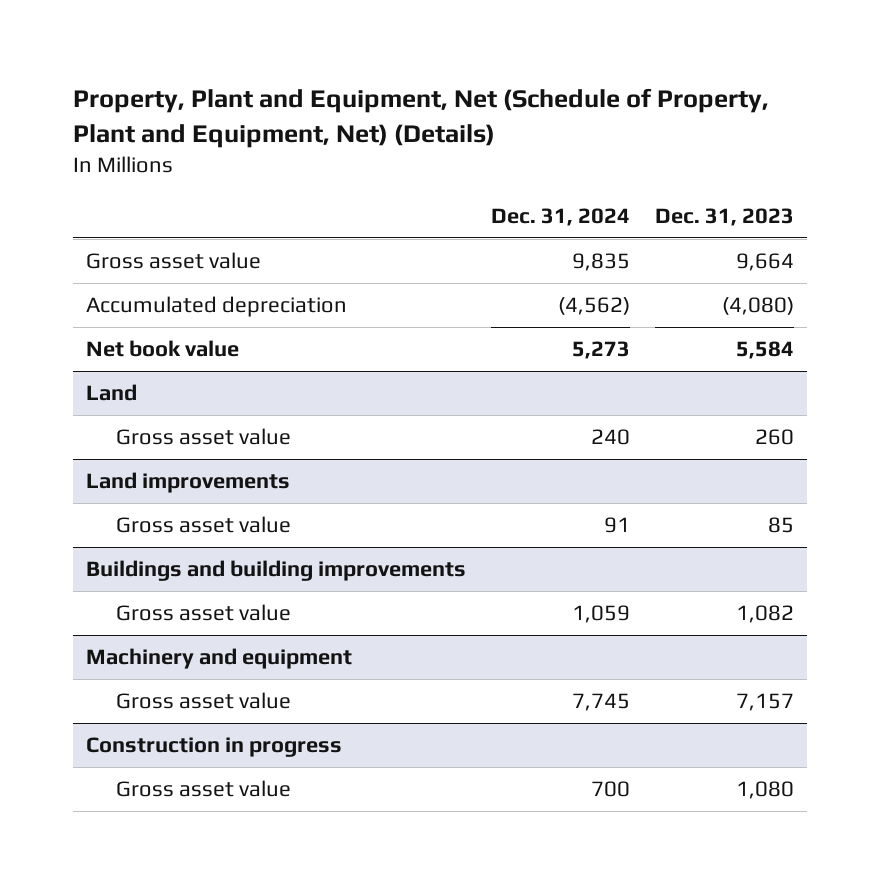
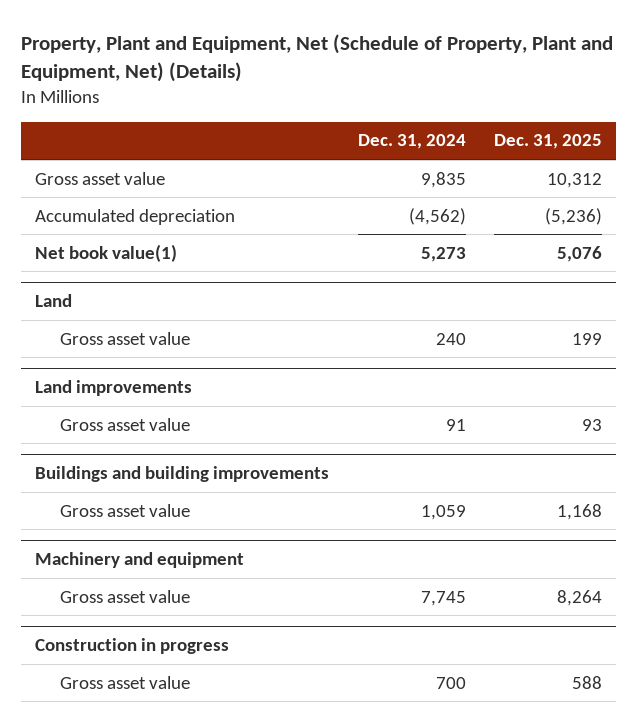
[655,207,795,226] Dec. 31, 2023 -> none
none -> [493,134,602,150] Dec. 31, 2025
[85,340,239,358] Net book value -> [35,243,178,262] Net book value(1)

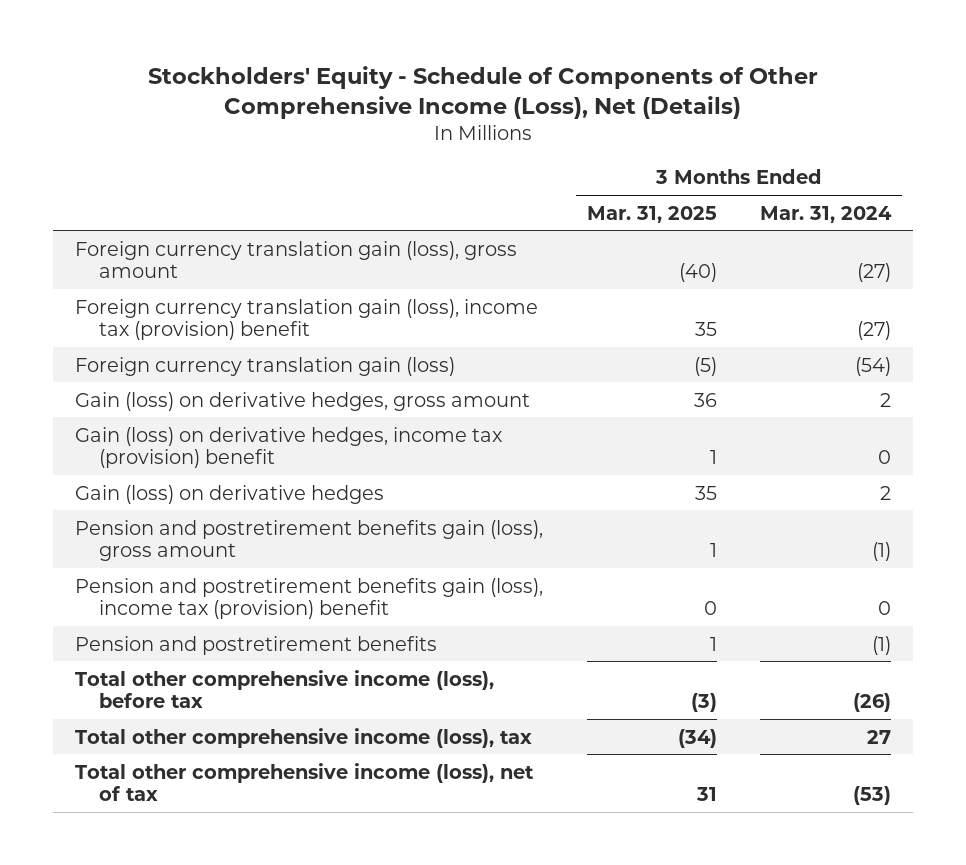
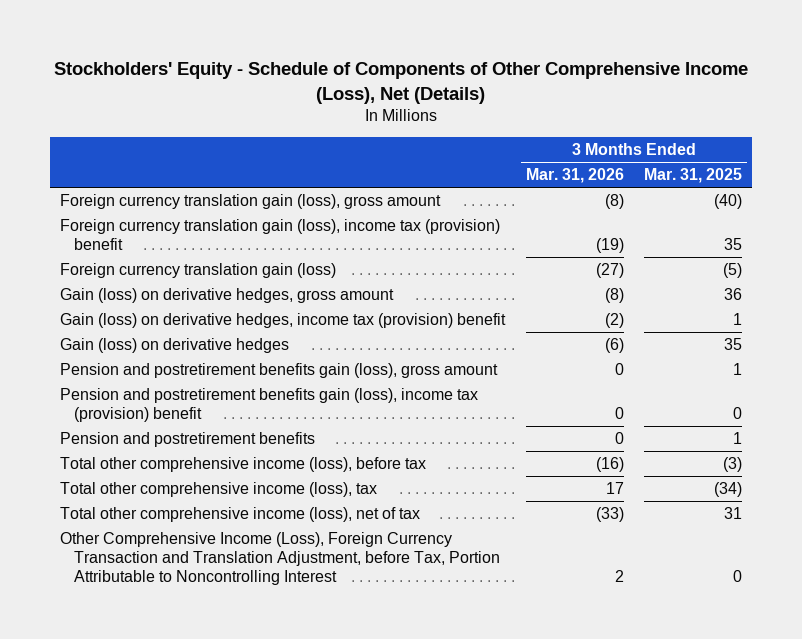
[760,205,893,223] Mar. 31, 2024 -> none
none -> [525,168,624,184] Mar. 31, 2026
none -> [60,531,500,585] Other Comprehensive Income (Loss), Foreign Currency Transaction and Translation Adjustment, before Tax, Portion Attributable to Noncontrolling Interest

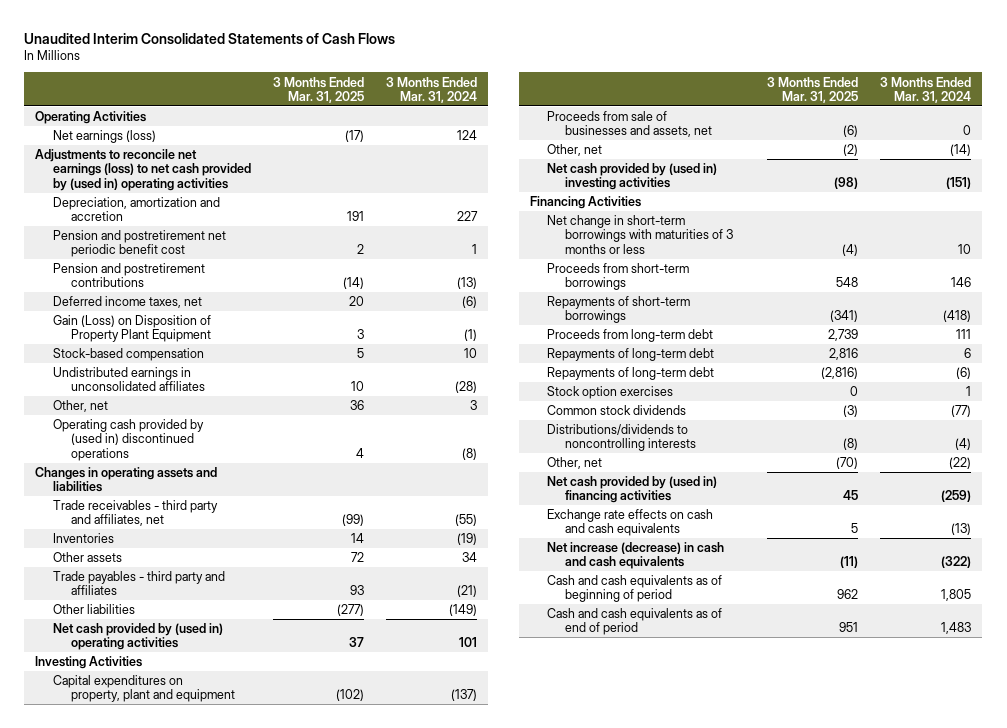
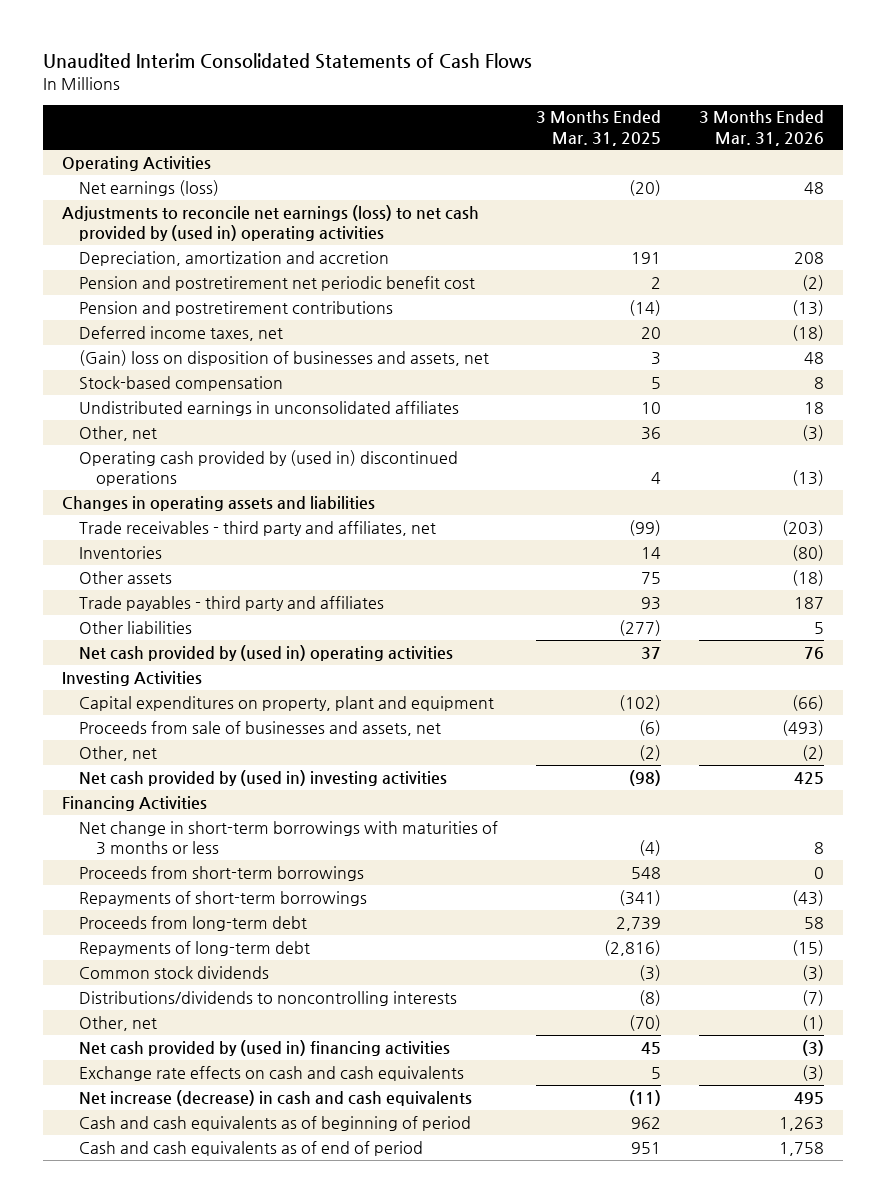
[385,76,477,103] 3 Months Ended Mar. 31, 2024 -> none
none -> [698,110,824,146] 3 Months Ended Mar. 31, 2026
[345,130,365,143] (17) -> [628,179,661,196] (20)
[53,315,212,343] Gain (Loss) on Disposition of Property Plant Equipment -> [78,349,489,366] (Gain) loss on disposition of businesses and assets, net
[351,552,365,563] 72 -> [640,571,661,584] 75
[547,348,715,362] Repayments of long-term debt -> none
[547,386,674,400] Stock option exercises -> none

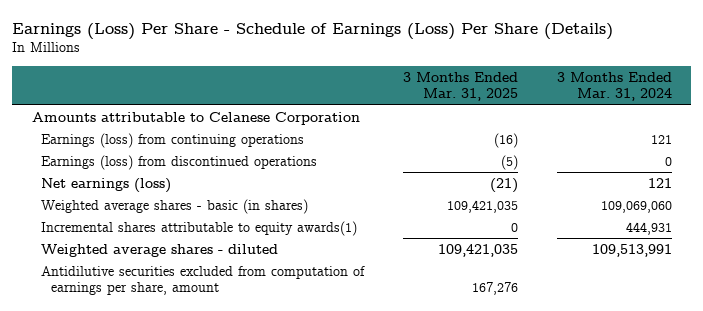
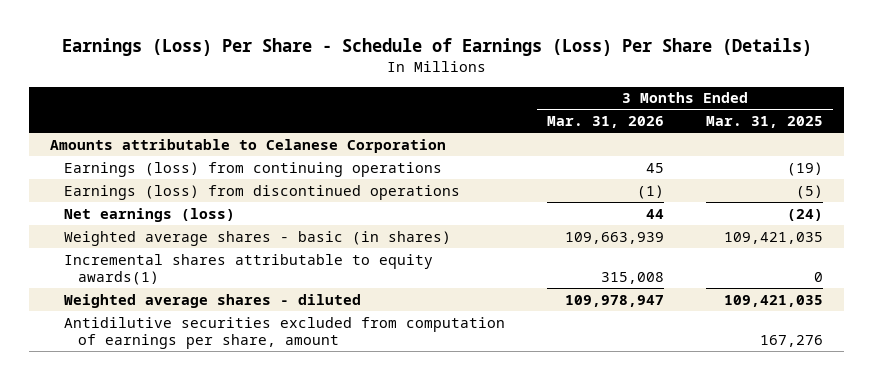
[556,71,672,102] 3 Months Ended Mar. 31, 2024 -> none
none -> [547,116,665,129] Mar. 31, 2026
[494,132,519,148] (16) -> [786,161,823,176] (19)
[490,177,519,193] (21) -> [786,208,823,221] (24)

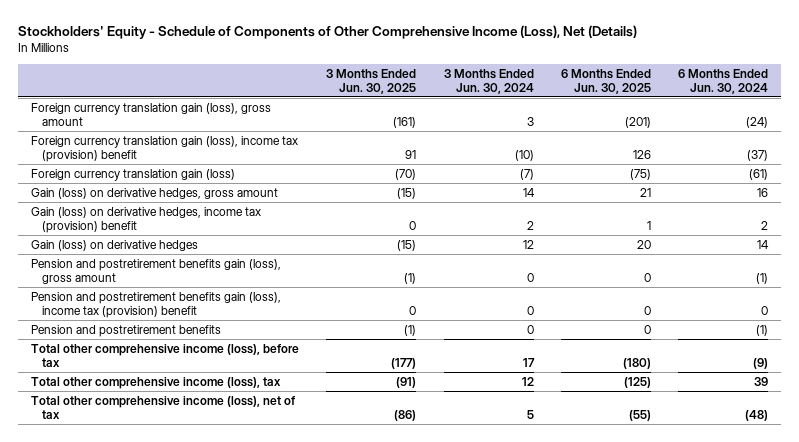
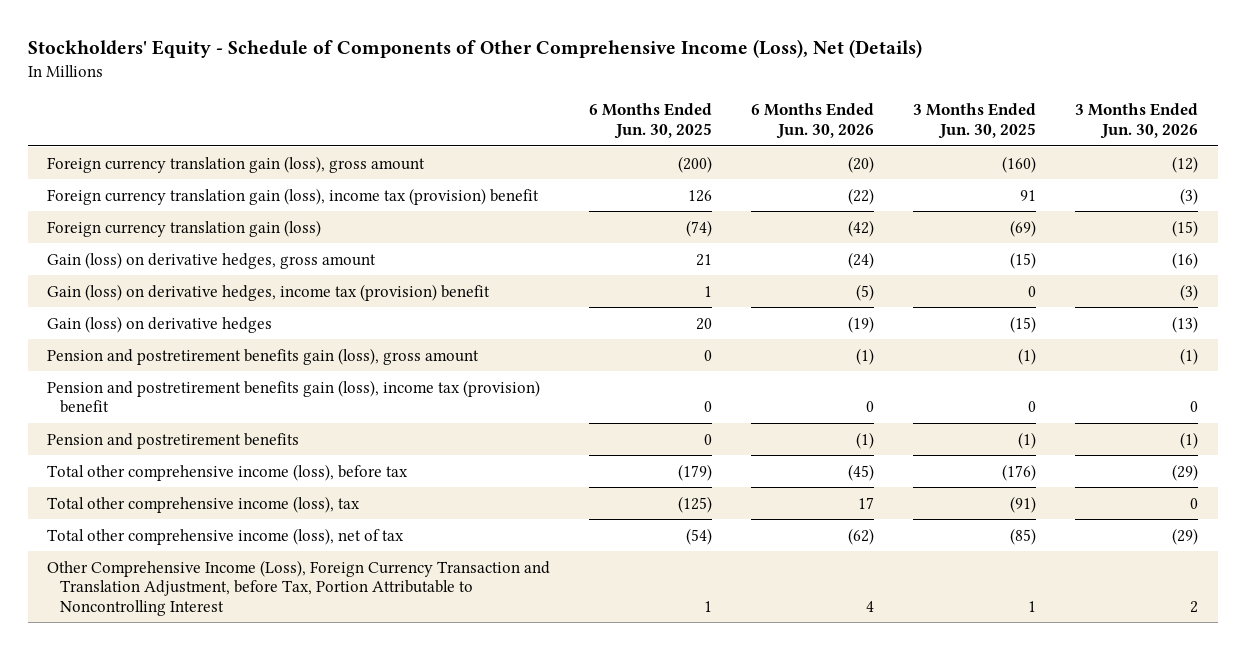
[443,68,534,94] 3 Months Ended Jun. 30, 2024 -> none
[677,68,768,94] 6 Months Ended Jun. 30, 2024 -> none
none -> [751,103,875,140] 6 Months Ended Jun. 30, 2026
none -> [1075,103,1199,140] 3 Months Ended Jun. 30, 2026
[393,116,417,128] (161) -> [1002,155,1037,173] (160)
[624,116,651,128] (201) -> [678,155,713,173] (200)
[395,168,417,180] (70) -> [1010,219,1037,237] (69)
[629,168,651,180] (75) -> [686,219,713,237] (74)
[391,357,417,369] (177) -> [1002,463,1037,481] (176)
[622,357,651,369] (180) -> [678,463,713,481] (179)
[394,409,417,421] (86) -> [1010,527,1037,545] (85)
[628,409,651,421] (55) -> [686,527,713,545] (54)
none -> [47,559,551,616] Other Comprehensive Income (Loss), Foreign Currency Transaction and Translation Adjustment, before Tax, Portion Attributable to Noncontrolling Interest

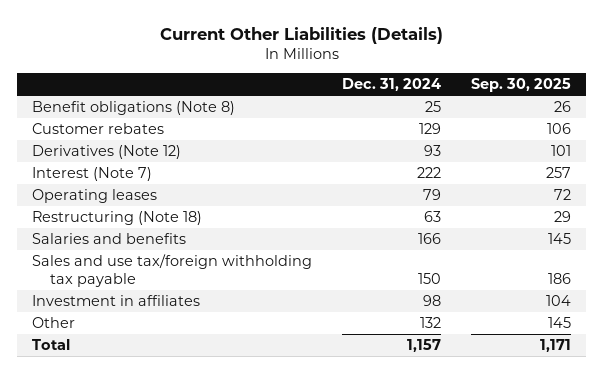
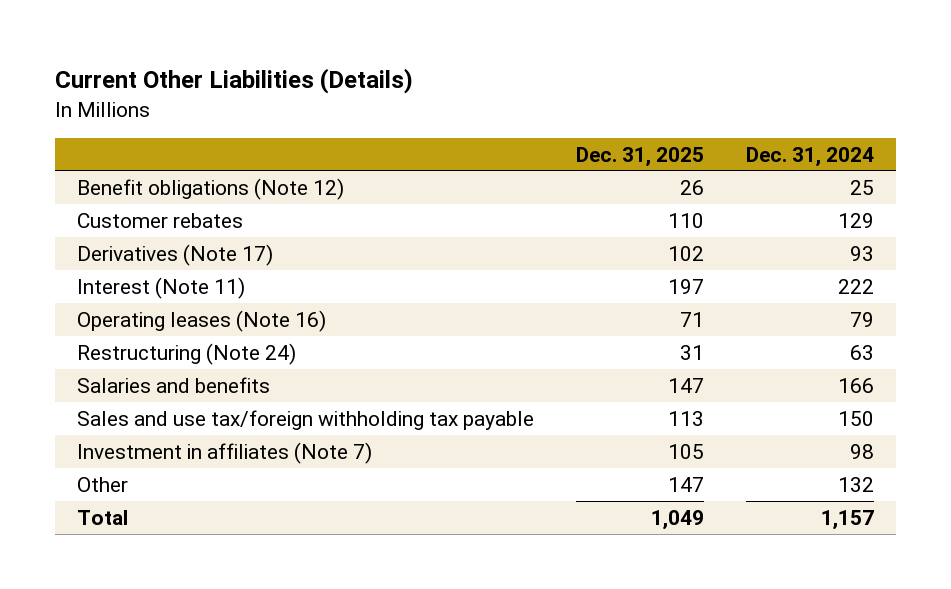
[471,78,572,93] Sep. 30, 2025 -> none
none -> [576,146,705,167] Dec. 31, 2025
[32,101,236,116] Benefit obligations (Note 8) -> [76,177,344,200] Benefit obligations (Note 12)
[32,145,182,160] Derivatives (Note 12) -> [76,243,273,266] Derivatives (Note 17)
[32,167,153,182] Interest (Note 7) -> [76,276,245,299] Interest (Note 11)
[32,189,158,204] Operating leases -> [76,309,326,332] Operating leases (Note 16)
[32,211,203,226] Restructuring (Note 18) -> [76,342,296,365] Restructuring (Note 24)
[32,295,201,307] Investment in affiliates -> [76,441,372,464] Investment in affiliates (Note 7)

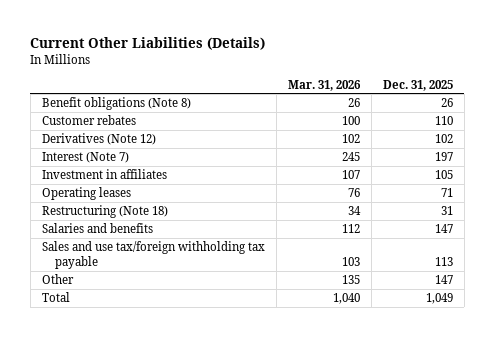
[746,146,875,167] Dec. 31, 2024 -> none
none -> [287,79,361,91] Mar. 31, 2026
[76,177,344,200] Benefit obligations (Note 12) -> [41,97,191,111] Benefit obligations (Note 8)
[76,243,273,266] Derivatives (Note 17) -> [41,133,156,146] Derivatives (Note 12)
[76,276,245,299] Interest (Note 11) -> [41,152,129,164] Interest (Note 7)
none -> [41,169,167,180] Investment in affiliates
[76,309,326,332] Operating leases (Note 16) -> [41,187,131,201] Operating leases
[76,342,296,365] Restructuring (Note 24) -> [41,205,168,219] Restructuring (Note 18)
[76,441,372,464] Investment in affiliates (Note 7) -> none

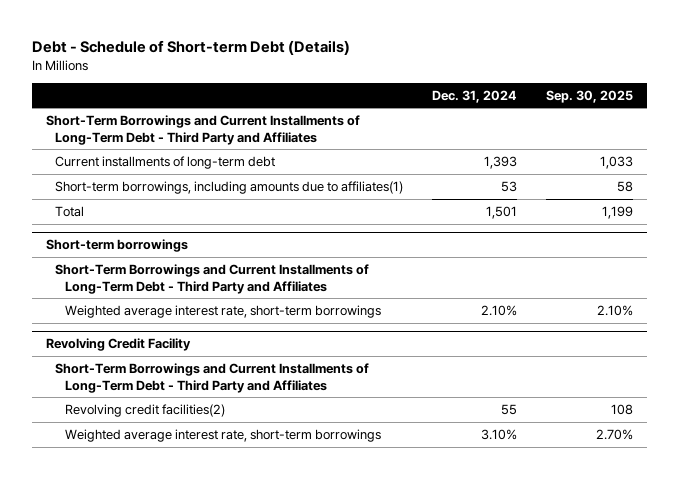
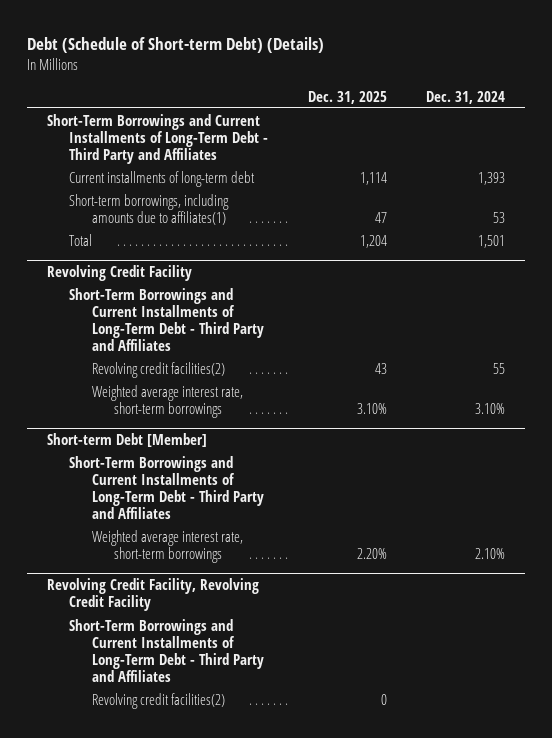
[31,40,350,56] Debt - Schedule of Short-term Debt (Details) -> [27,37,325,54] Debt (Schedule of Short-term Debt) (Details)
[545,89,633,103] Sep. 30, 2025 -> none
none -> [307,90,387,104] Dec. 31, 2025
[46,239,189,253] Short-term borrowings -> none
[55,263,370,294] Short-Term Borrowings and Current Installments of Long-Term Debt - Third Party and Affiliates -> none
[64,304,381,318] Weighted average interest rate, short-term borrowings -> none
none -> [46,433,207,448] Short-term Debt [Member]
none -> [69,455,264,520] Short-Term Borrowings and Current Installments of Long-Term Debt - Third Party and Affiliates
none -> [91,529,243,563] Weighted average interest rate, short-term borrowings
none -> [46,578,259,612] Revolving Credit Facility, Revolving Credit Facility
none -> [69,618,264,683] Short-Term Borrowings and Current Installments of Long-Term Debt - Third Party and Affiliates
none -> [91,692,225,709] Revolving credit facilities(2)

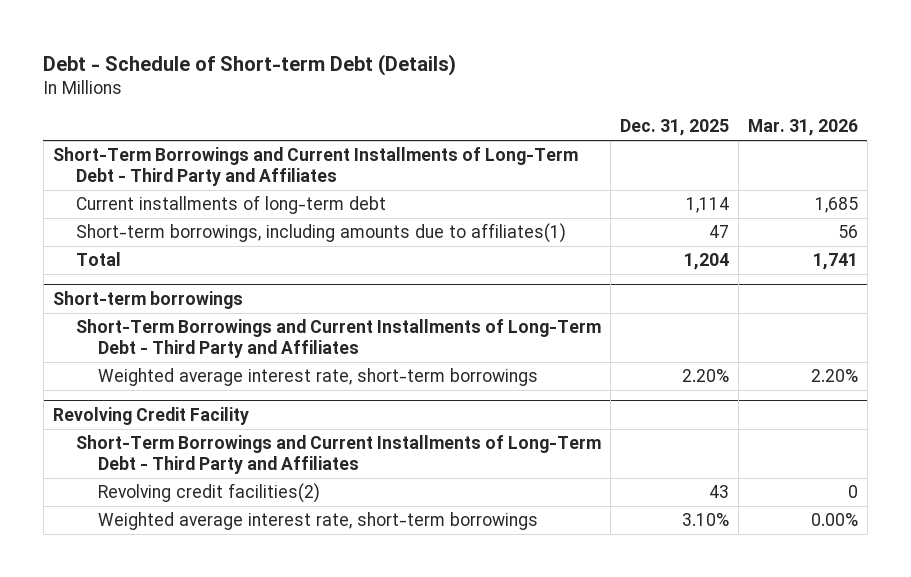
[27,37,325,54] Debt (Schedule of Short-term Debt) (Details) -> [43,53,457,76] Debt - Schedule of Short-term Debt (Details)
[426,90,506,104] Dec. 31, 2024 -> none
none -> [747,119,858,137] Mar. 31, 2026
none -> [52,290,243,309] Short-term borrowings
none -> [75,319,601,359] Short-Term Borrowings and Current Installments of Long-Term Debt - Third Party and Affiliates
none -> [98,368,539,387] Weighted average interest rate, short-term borrowings
[46,433,207,448] Short-term Debt [Member] -> none
[69,455,264,520] Short-Term Borrowings and Current Installments of Long-Term Debt - Third Party and Affiliates -> none
[91,529,243,563] Weighted average interest rate, short-term borrowings -> none
[46,578,259,612] Revolving Credit Facility, Revolving Credit Facility -> none
[69,618,264,683] Short-Term Borrowings and Current Installments of Long-Term Debt - Third Party and Affiliates -> none
[91,692,225,709] Revolving credit facilities(2) -> none

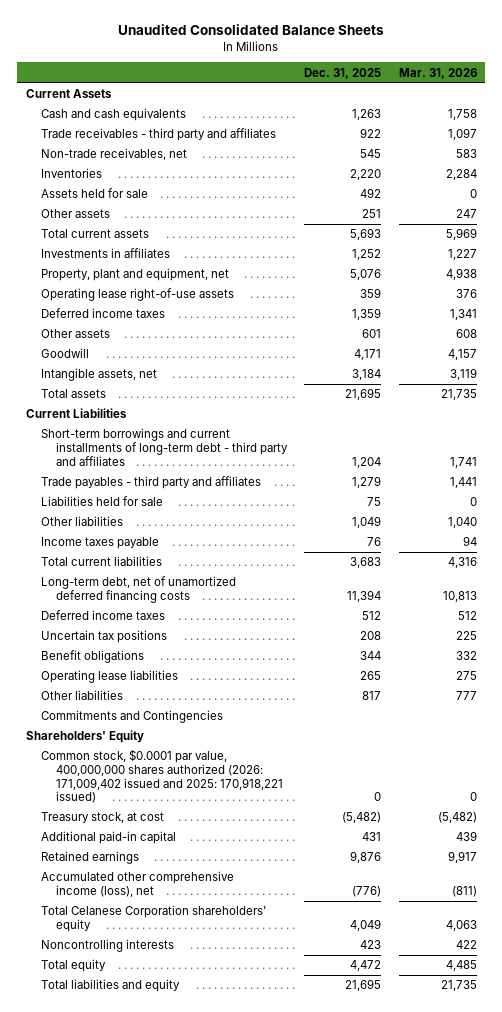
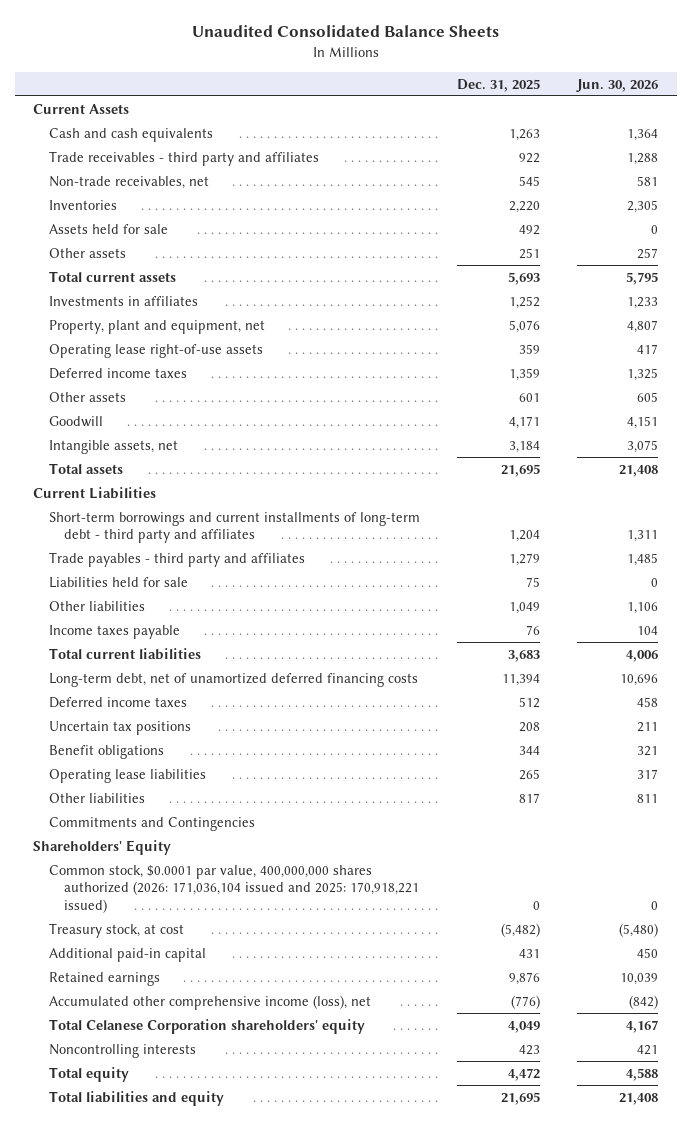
[398,67,477,79] Mar. 31, 2026 -> none
none -> [576,78,659,92] Jun. 30, 2026
[40,749,283,804] Common stock, $0.0001 par value, 400,000,000 shares authorized (2026: 171,009,402 issued and 2025: 170,918,221 issued) -> [48,864,419,913] Common stock, $0.0001 par value, 400,000,000 shares authorized (2026: 171,036,104 issued and 2025: 170,918,221 issued)

